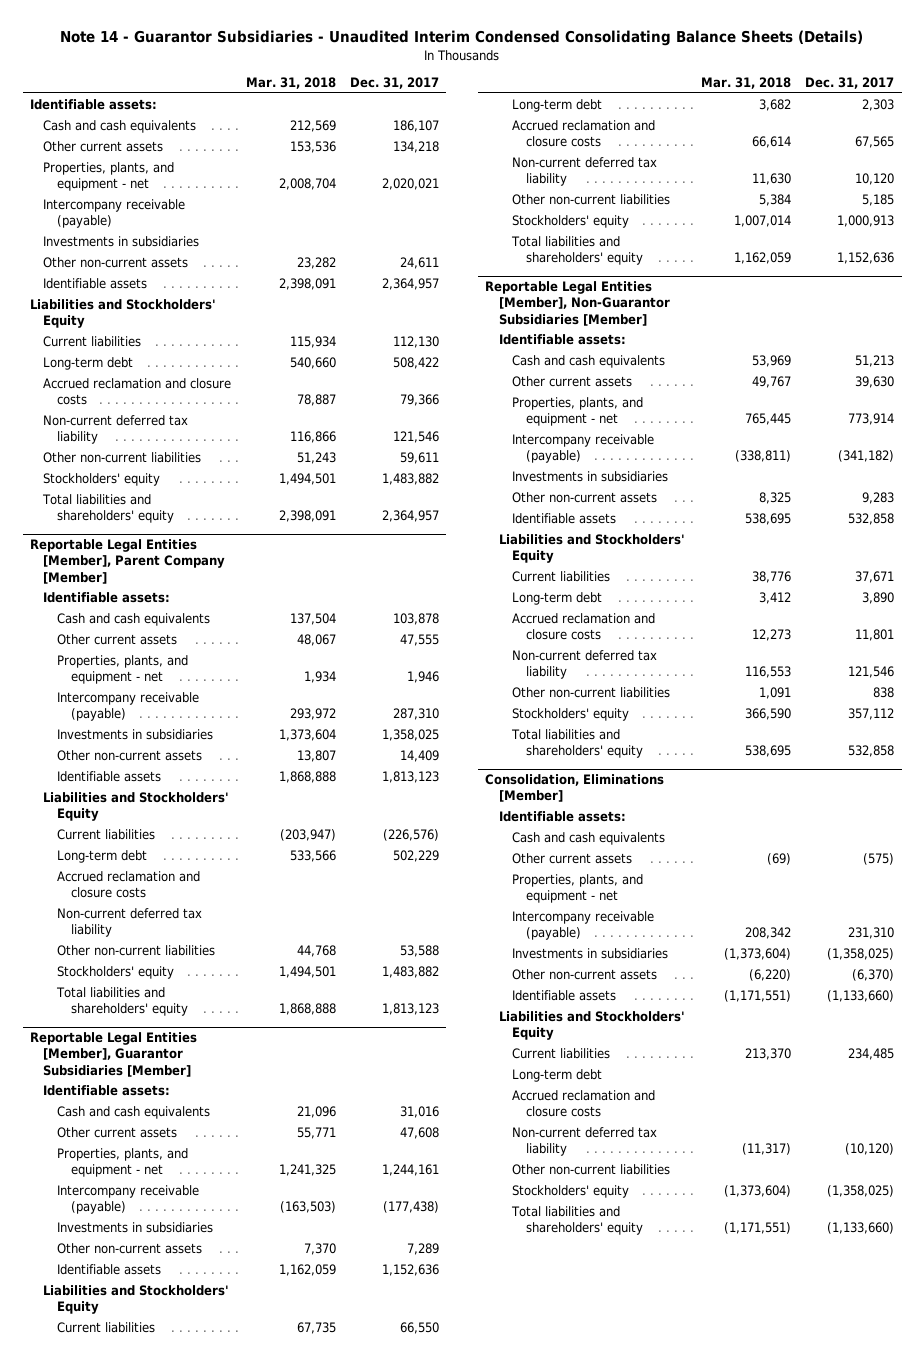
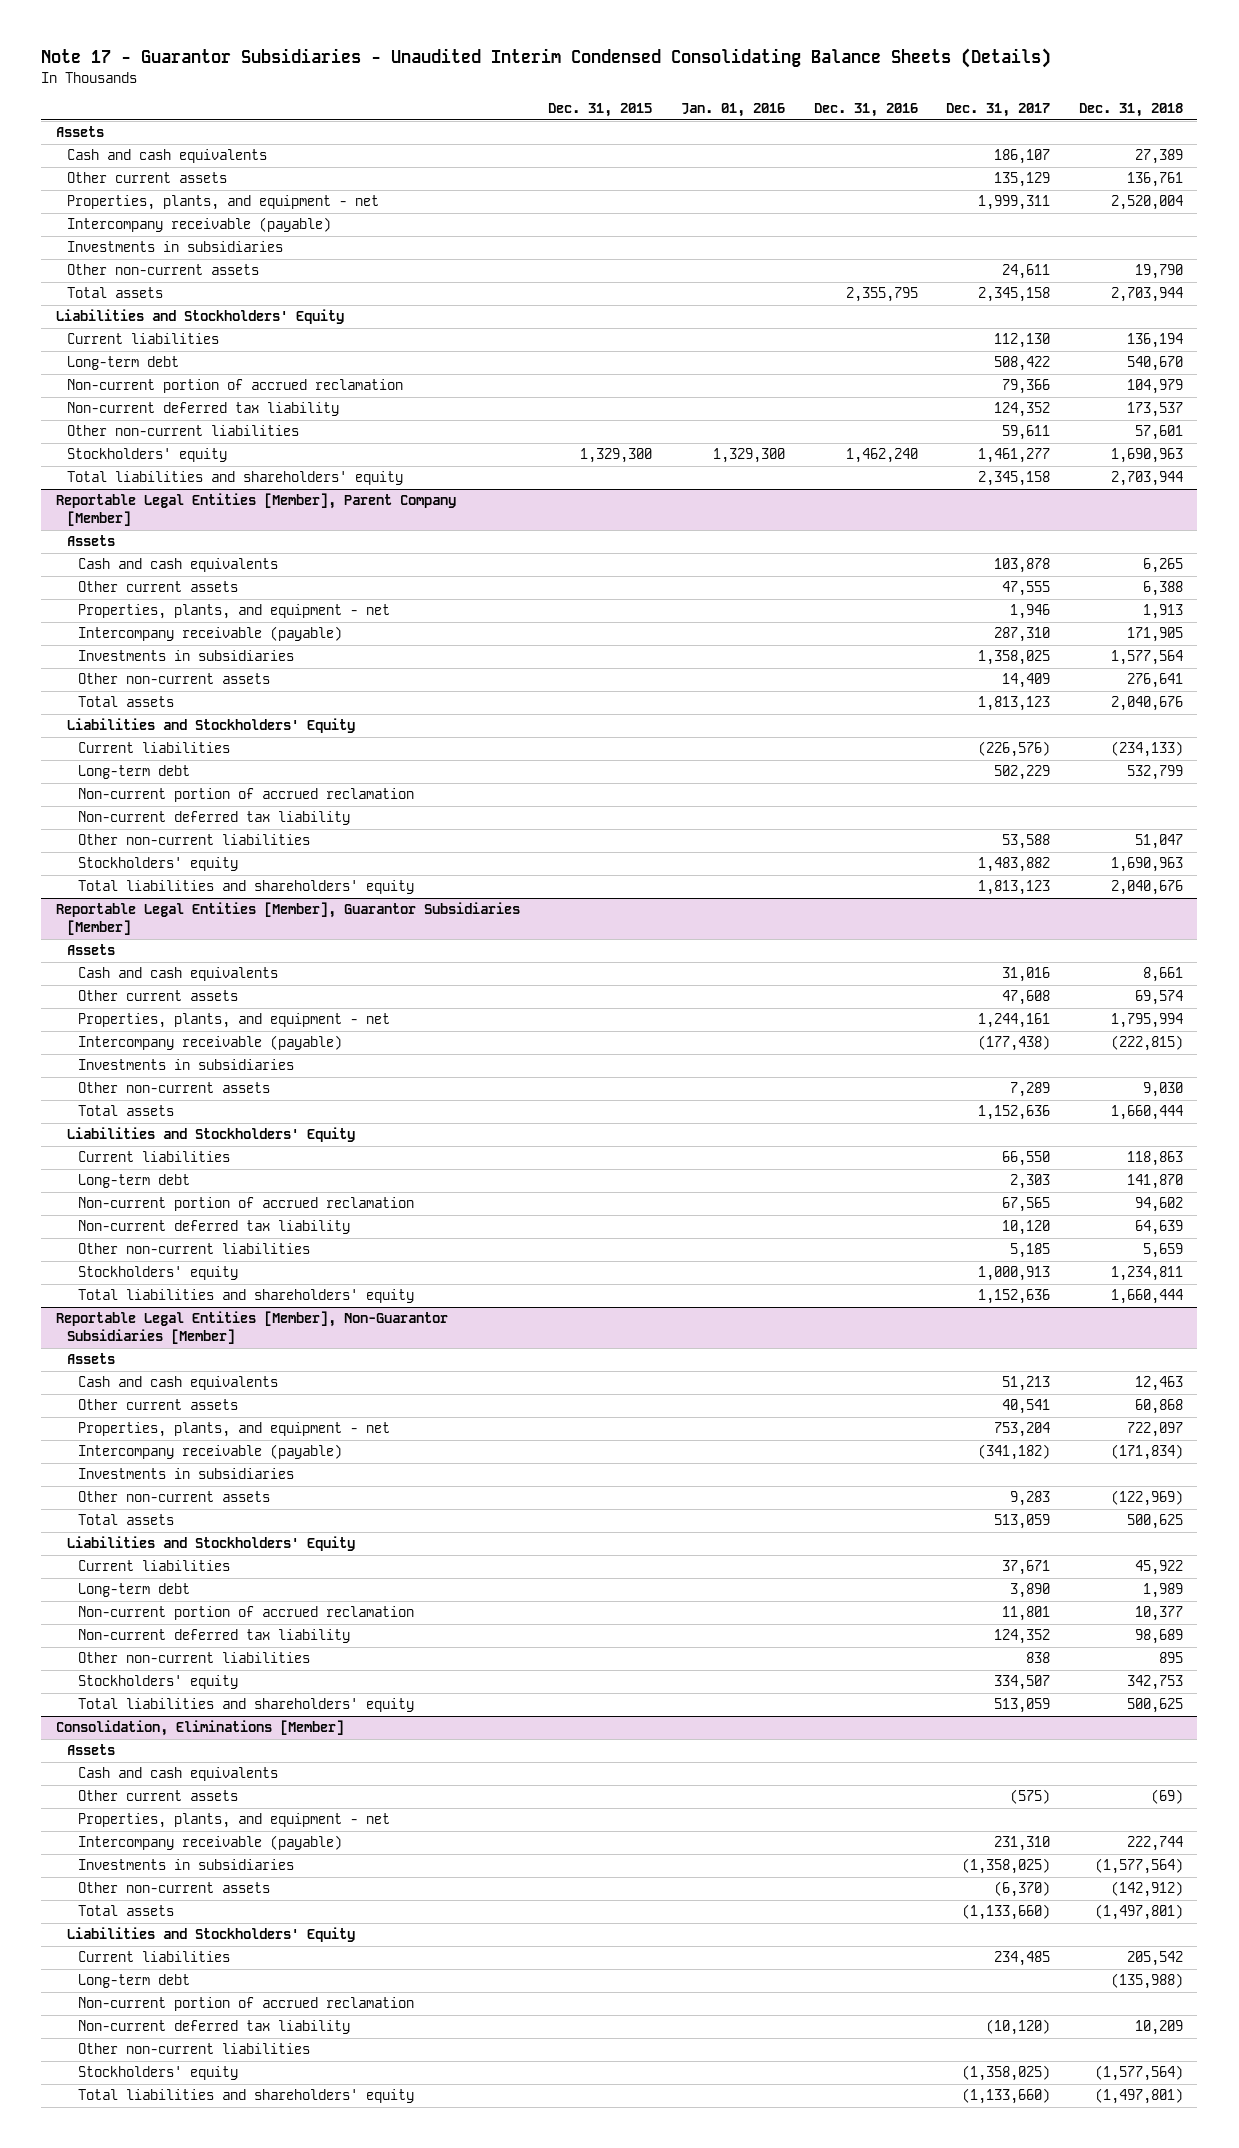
[60,30,864,47] Note 14 - Guarantor Subsidiaries - Unaudited Interim Condensed Consolidating Balance Sheets (Details) -> [41,48,1052,69] Note 17 - Guarantor Subsidiaries - Unaudited Interim Condensed Consolidating Balance Sheets (Details)
[245,77,336,90] Mar. 31, 2018 -> none
none -> [548,103,653,118] Dec. 31, 2015
none -> [680,103,785,118] Jan. 01, 2016
none -> [813,103,918,118] Dec. 31, 2016
none -> [1078,103,1183,118] Dec. 31, 2018
[29,98,157,110] Identifiable assets: -> [55,126,104,138] Assets
[392,140,439,153] 134,218 -> [994,172,1051,188] 135,129
[381,178,439,191] 2,020,021 -> [978,195,1051,211] 1,999,311
[43,277,148,289] Identifiable assets -> [66,287,163,299] Total assets
[381,277,439,290] 2,364,957 -> [978,287,1051,303] 2,345,158
[43,377,232,406] Accrued reclamation and closure costs -> [66,379,403,394] Non-current portion of accrued reclamation
[392,431,439,444] 121,546 -> [994,402,1051,418] 124,352
[381,472,439,485] 1,483,882 -> [978,448,1051,464] 1,461,277
[381,510,439,523] 2,364,957 -> [978,471,1051,487] 2,345,158
[43,591,171,603] Identifiable assets: -> [66,535,115,547] Assets
[57,770,162,782] Identifiable assets -> [77,696,174,708] Total assets
[57,870,201,899] Accrued reclamation and closure costs -> [77,788,414,803] Non-current portion of accrued reclamation
[43,1084,171,1096] Identifiable assets: -> [66,944,115,956] Assets
[57,1263,162,1275] Identifiable assets -> [77,1105,174,1117] Total assets
[512,119,656,148] Accrued reclamation and closure costs -> [77,1197,414,1212] Non-current portion of accrued reclamation
[498,333,626,345] Identifiable assets: -> [66,1353,115,1365] Assets
[855,375,895,388] 39,630 -> [1002,1399,1051,1415] 40,541
[848,413,895,426] 773,914 -> [994,1422,1051,1438] 753,204
[512,512,617,524] Identifiable assets -> [77,1514,174,1526] Total assets
[848,512,895,525] 532,858 -> [994,1514,1051,1530] 513,059
[512,612,656,641] Accrued reclamation and closure costs -> [77,1606,414,1621] Non-current portion of accrued reclamation
[848,666,895,679] 121,546 -> [994,1629,1051,1645] 124,352
[848,707,895,720] 357,112 -> [994,1675,1051,1691] 334,507
[848,745,895,758] 532,858 -> [994,1698,1051,1714] 513,059
[498,810,626,822] Identifiable assets: -> [66,1744,115,1756] Assets
[512,989,617,1001] Identifiable assets -> [77,1905,174,1917] Total assets
[512,1089,656,1118] Accrued reclamation and closure costs -> [77,1997,414,2012] Non-current portion of accrued reclamation

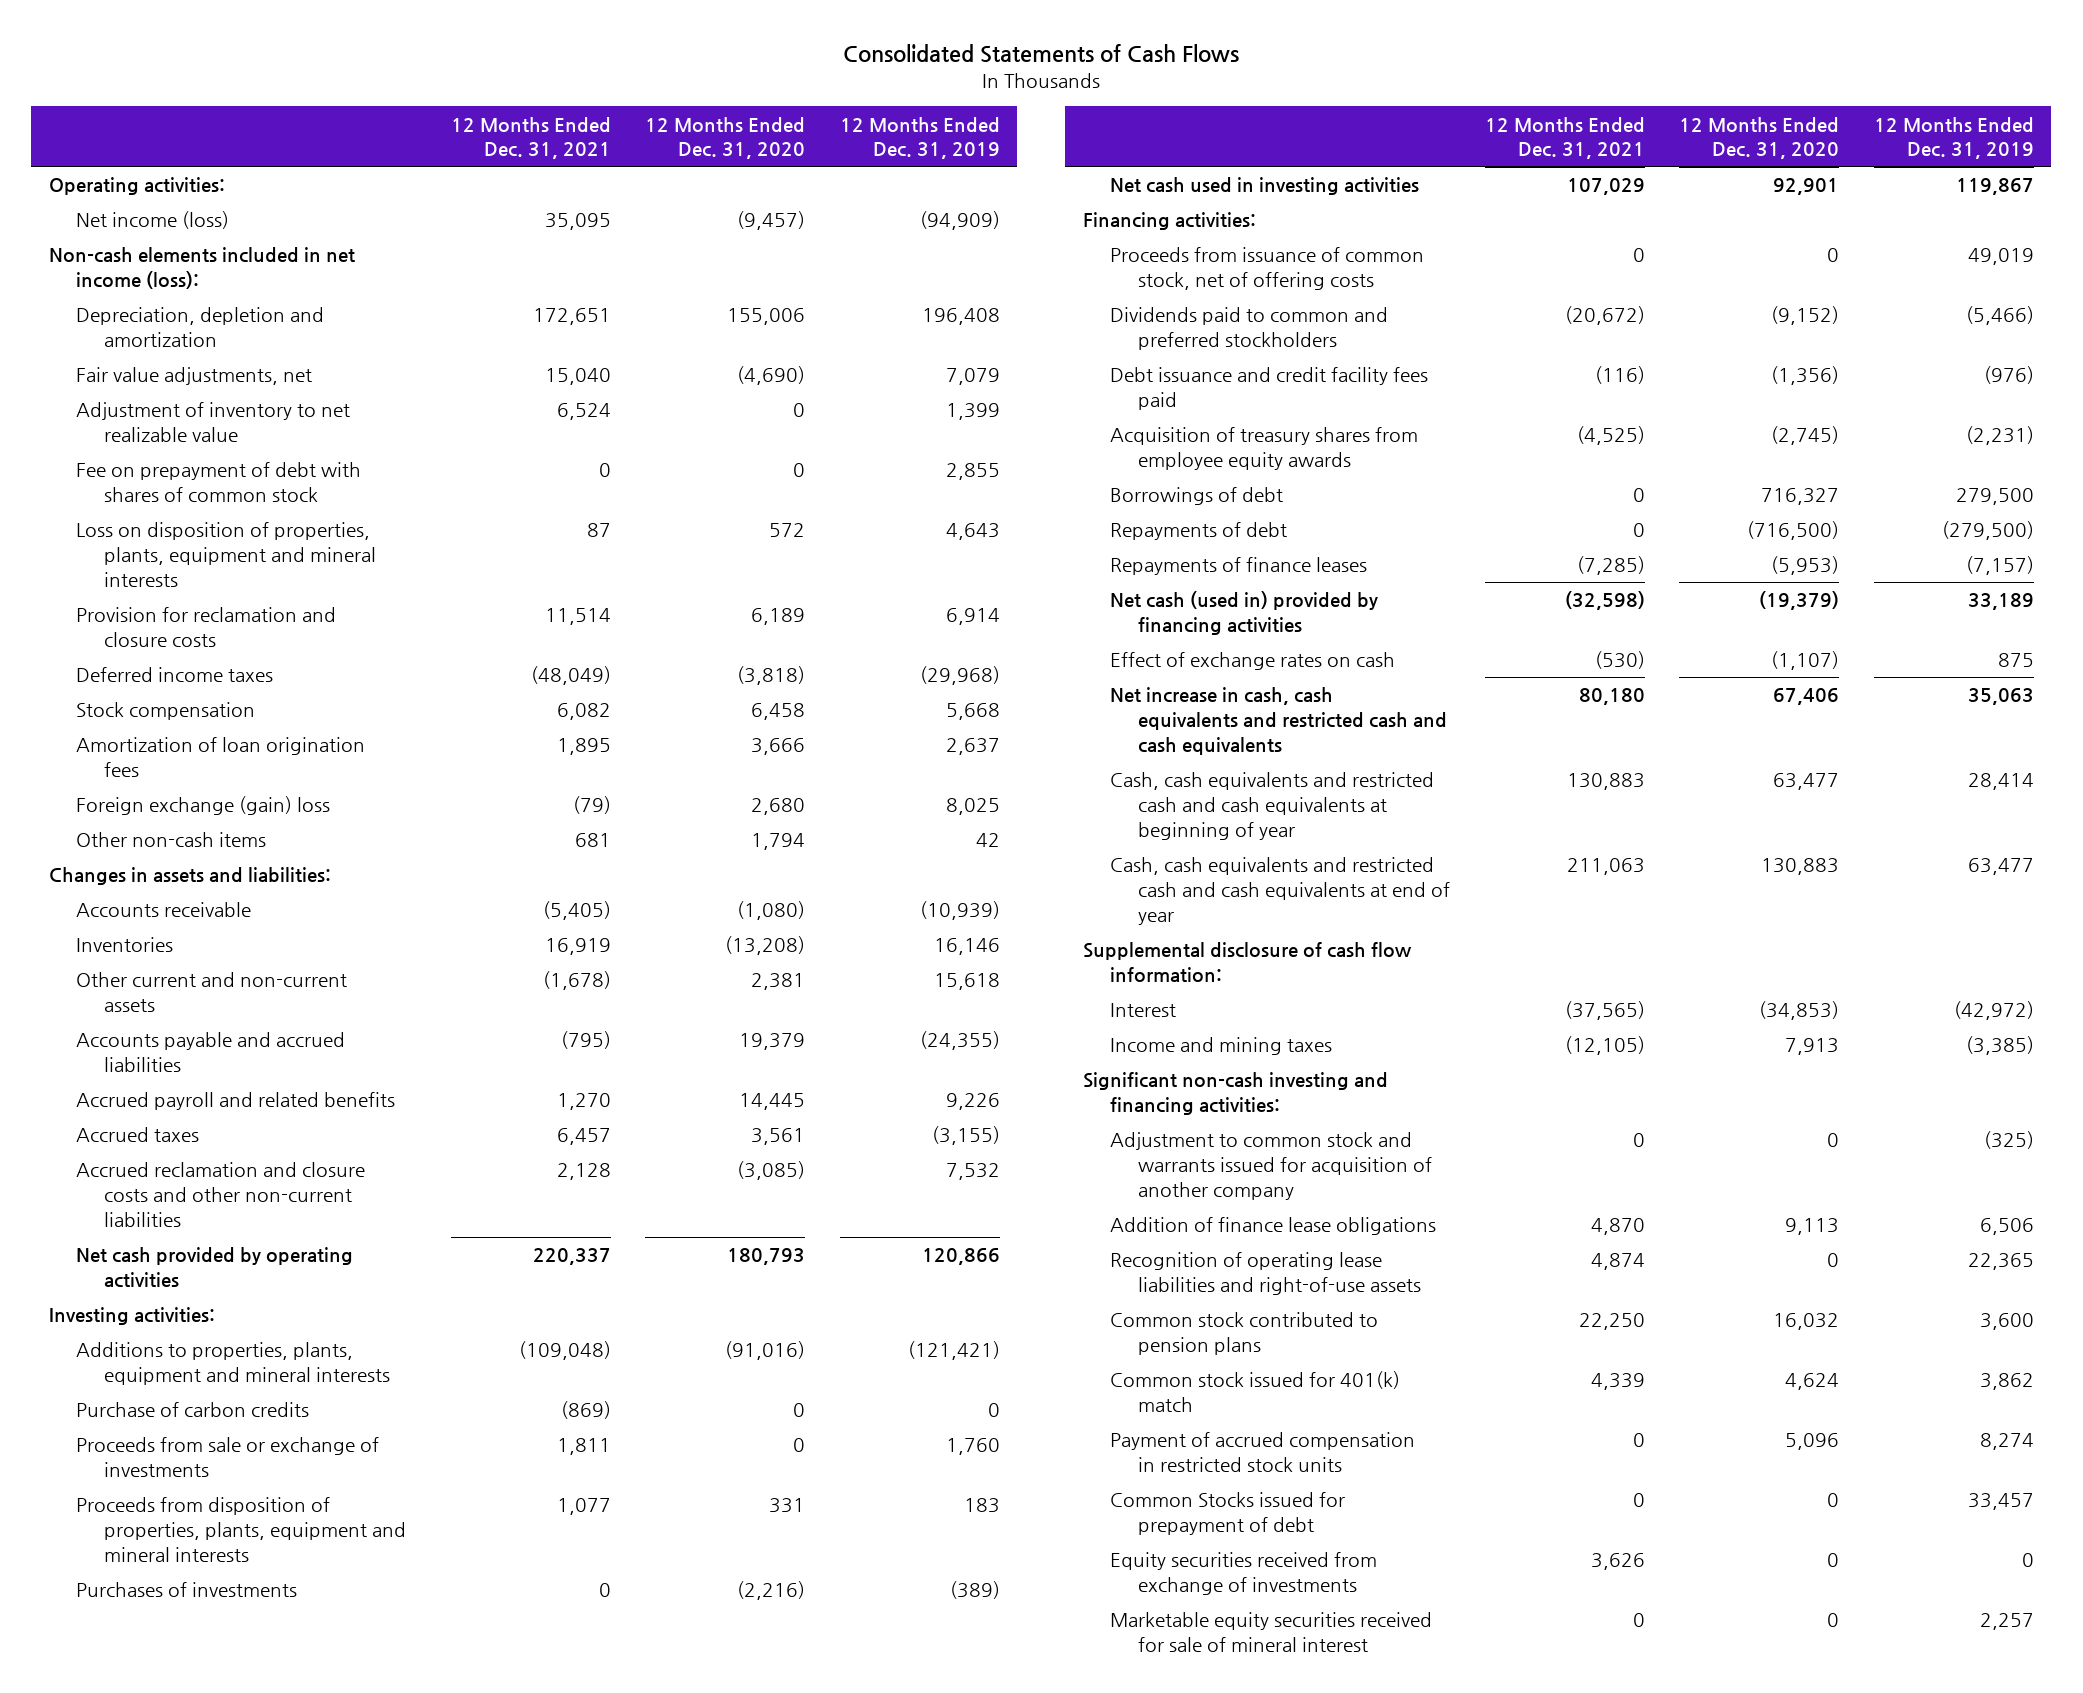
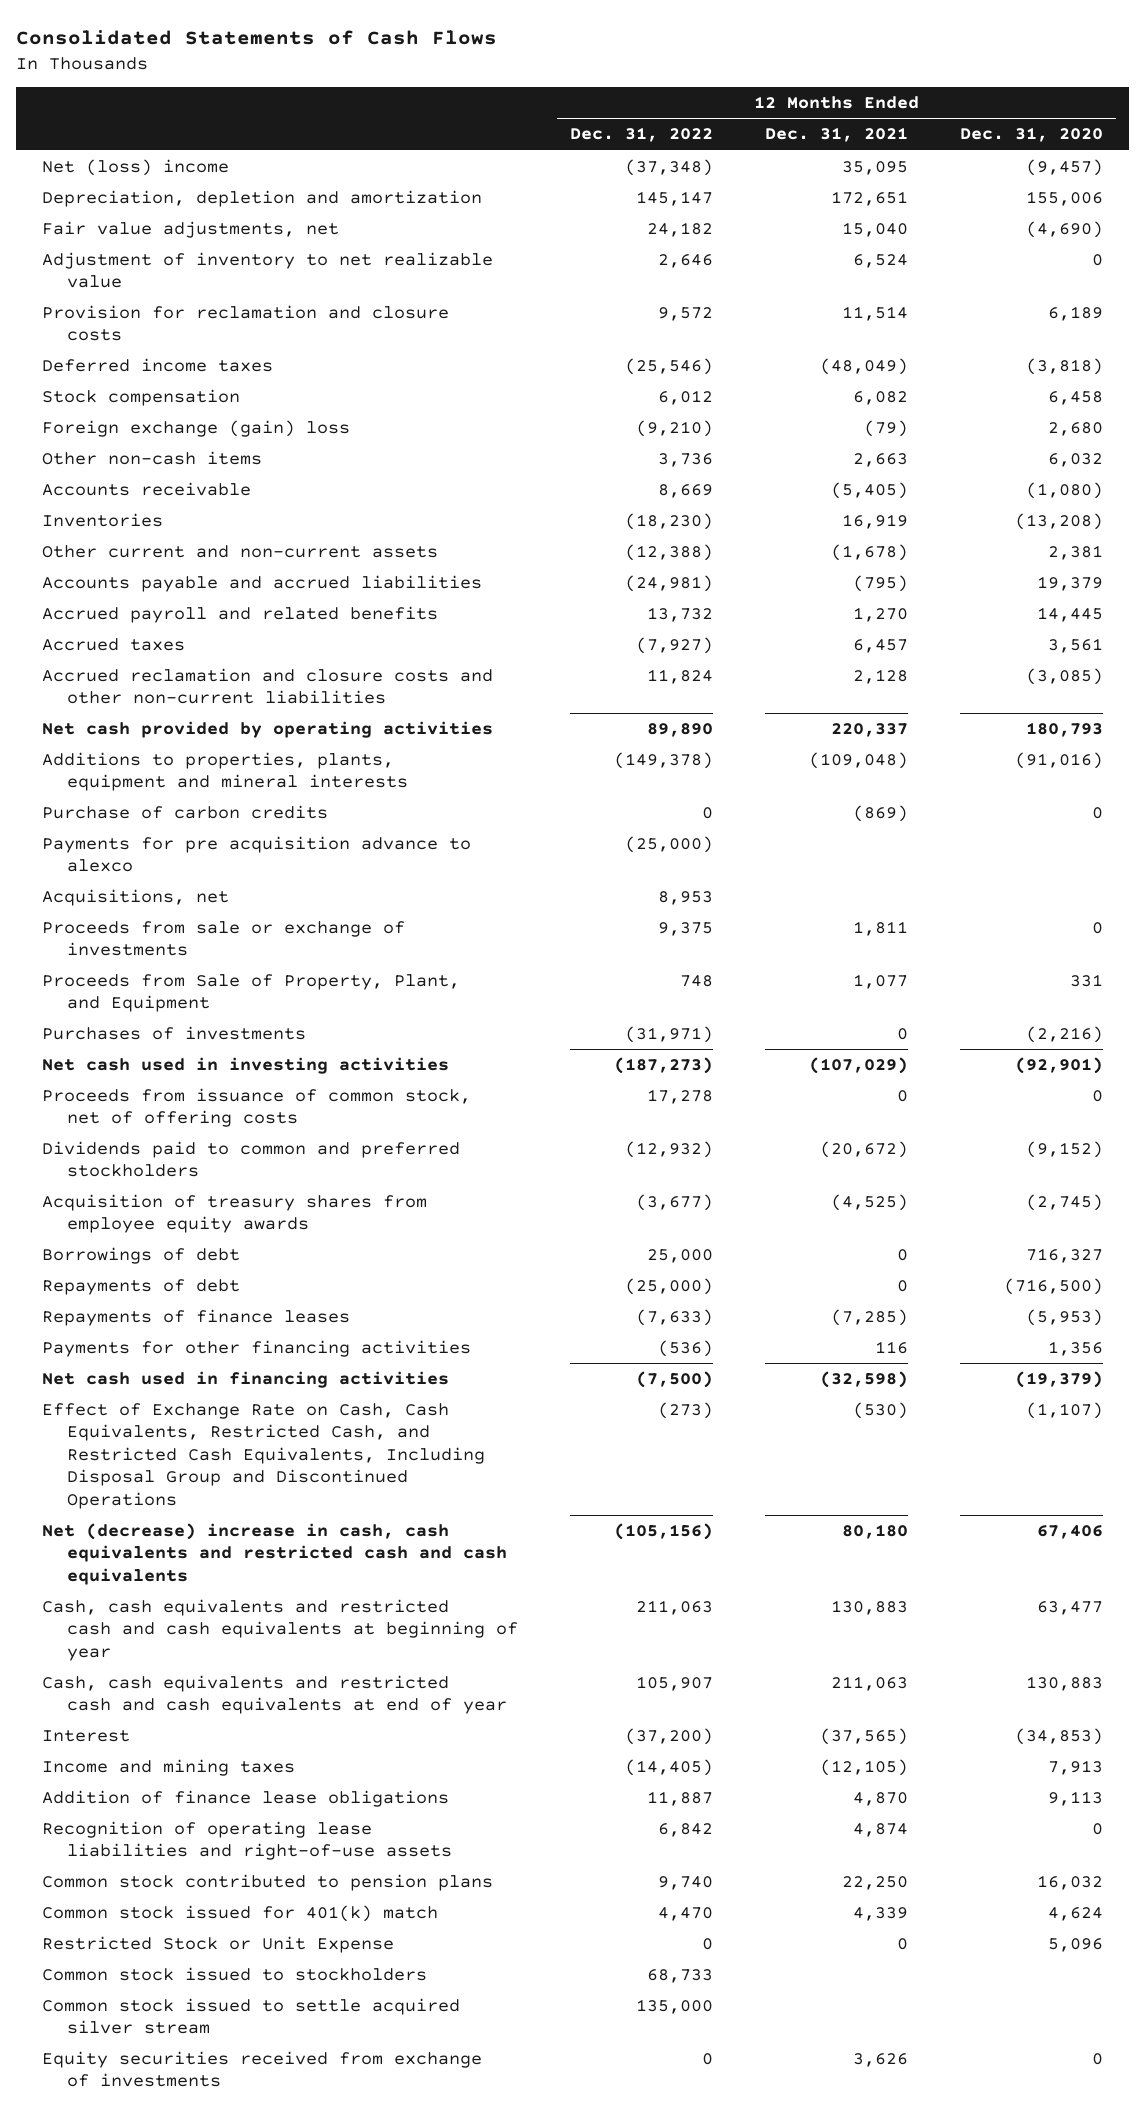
[839,116,1000,160] 12 Months Ended Dec. 31, 2019 -> none
none -> [570,127,714,143] Dec. 31, 2022
[48,177,225,196] Operating activities: -> none
[48,247,355,290] Non-cash elements included in net income (loss): -> none
[76,211,230,230] Net income (loss) -> [42,158,230,176] Net (loss) income
[76,462,362,503] Fee on prepayment of debt with shares of common stock -> none
[76,522,377,587] Loss on disposition of properties, plants, equipment and mineral interests -> none
[76,737,366,778] Amortization of loan origination fees -> none
[48,867,331,886] Changes in assets and liabilities: -> none
[574,833,611,848] 681 -> [853,452,909,467] 2,663
[751,833,806,851] 1,794 -> [1048,452,1104,467] 6,032
[48,1307,215,1326] Investing activities: -> none
none -> [42,835,472,873] Payments for pre acquisition advance to alexco
none -> [42,888,230,906] Acquisitions, net
[76,1497,407,1562] Proceeds from disposition of properties, plants, equipment and mineral interests -> [42,973,461,1013] Proceeds from Sale of Property, Plant, and Equipment
[1082,212,1256,231] Financing activities: -> none
[1566,178,1645,196] 107,029 -> [809,1056,909,1074] (107,029)
[1773,178,1840,196] 92,901 -> [1015,1056,1104,1074] (92,901)
[1110,367,1429,411] Debt issuance and credit facility fees paid -> none
none -> [42,1339,472,1357] Payments for other financing activities
[1110,591,1379,636] Net cash (used in) provided by financing activities -> [42,1370,450,1388] Net cash used in financing activities
[1110,652,1396,671] Effect of exchange rates on cash -> [42,1402,486,1509] Effect of Exchange Rate on Cash, Cash Equivalents, Restricted Cash, and Restricted Cash Equivalents, Including Disposal Group and Discontinued Operations
[1110,687,1448,755] Net increase in cash, cash equivalents and restricted cash and cash equivalents -> [42,1522,508,1585] Net (decrease) increase in cash, cash equivalents and restricted cash and cash equivalents
[1082,942,1412,983] Supplemental disclosure of cash flow information: -> none
[1082,1072,1388,1116] Significant non-cash investing and financing activities: -> none
[1110,1132,1433,1200] Adjustment to common stock and warrants issued for acquisition of another company -> none
[1110,1492,1346,1536] Common Stocks issued for prepayment of debt -> none
[1110,1432,1416,1473] Payment of accrued compensation in restricted stock units -> [42,1935,395,1953] Restricted Stock or Unit Expense
none -> [42,1966,428,1981] Common stock issued to stockholders
none -> [42,1997,461,2035] Common stock issued to settle acquired silver stream
[1110,1612,1433,1653] Marketable equity securities received for sale of mineral interest -> none

